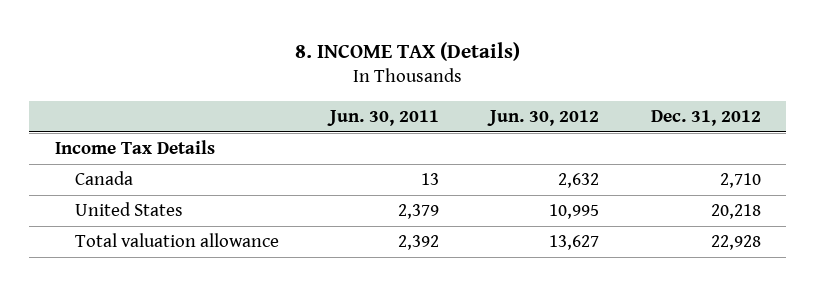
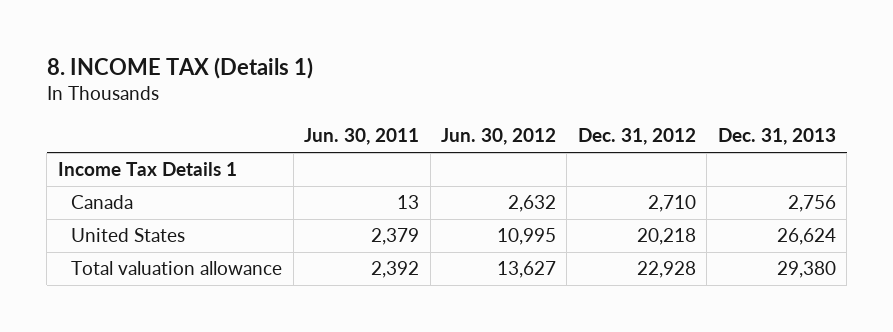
[294,41,520,61] 8. INCOME TAX (Details) -> [46,57,313,80] 8. INCOME TAX (Details 1)
none -> [717,128,836,146] Dec. 31, 2013
[54,140,215,155] Income Tax Details -> [57,162,237,177] Income Tax Details 1

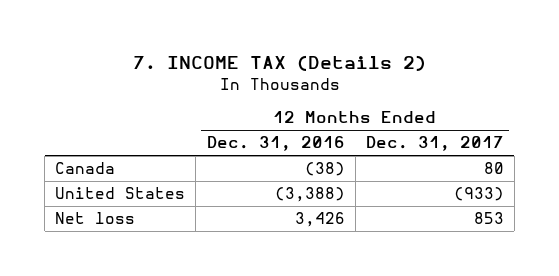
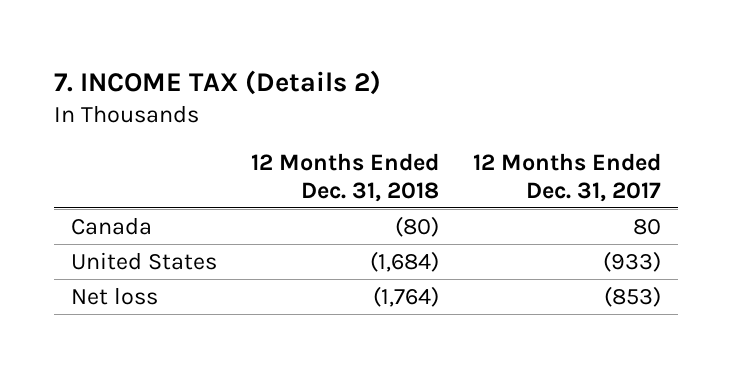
[206,136,345,152] Dec. 31, 2016 -> none
none -> [251,153,440,202] 12 Months Ended Dec. 31, 2018
[473,212,504,225] 853 -> [604,285,662,307] (853)

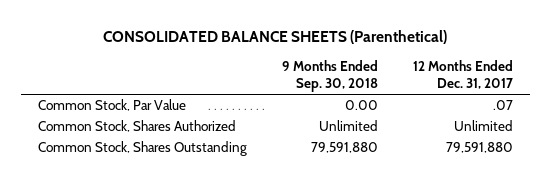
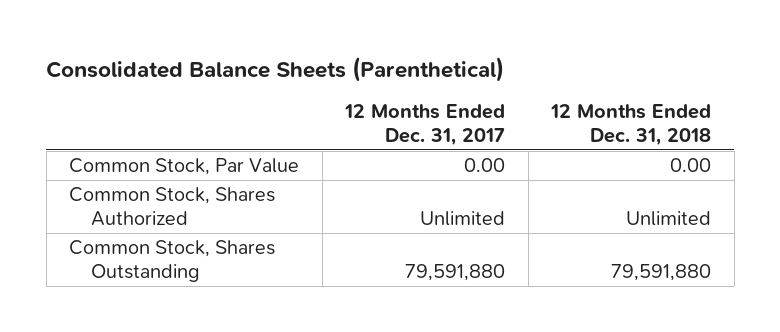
[103,29,448,44] CONSOLIDATED BALANCE SHEETS (Parenthetical) -> [46,56,505,82] Consolidated Balance Sheets (Parenthetical)
[281,59,378,93] 9 Months Ended Sep. 30, 2018 -> none
none -> [550,104,712,146] 12 Months Ended Dec. 31, 2018
[492,100,513,111] .07 -> [464,158,506,173] 0.00

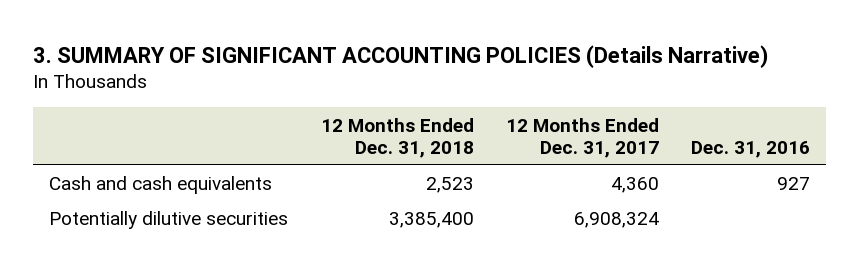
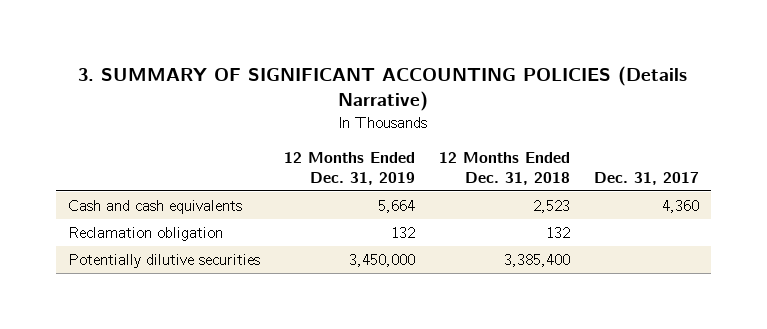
[505,117,659,158] 12 Months Ended Dec. 31, 2017 -> none
[691,140,811,158] Dec. 31, 2016 -> none
none -> [283,151,415,185] 12 Months Ended Dec. 31, 2019
none -> [593,171,699,185] Dec. 31, 2017
none -> [67,226,223,241] Reclamation obligation

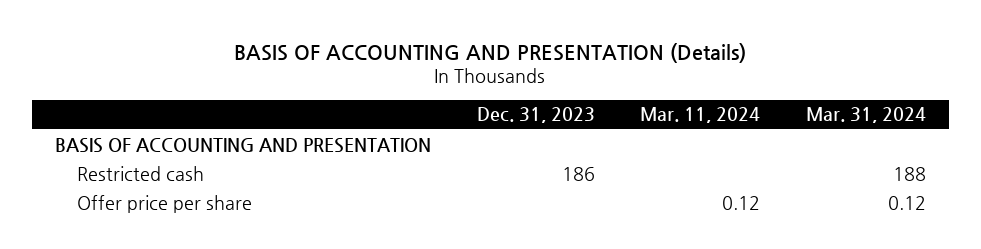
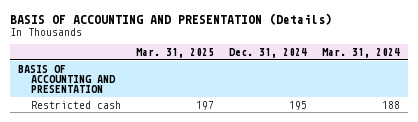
[476,107,595,124] Dec. 31, 2023 -> none
[640,107,761,124] Mar. 11, 2024 -> none
none -> [136,48,215,59] Mar. 31, 2025
none -> [229,48,308,59] Dec. 31, 2024
[76,194,252,213] Offer price per share -> none

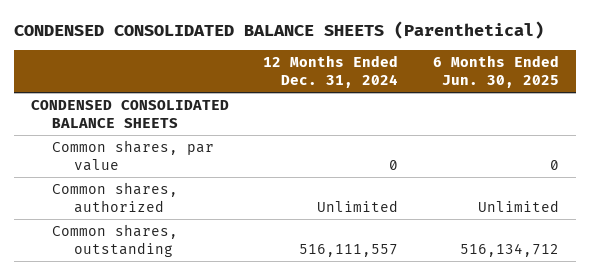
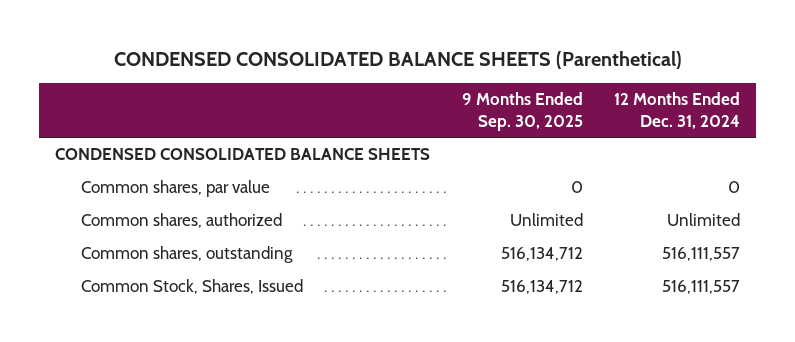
[432,54,559,89] 6 Months Ended Jun. 30, 2025 -> none
none -> [461,92,583,131] 9 Months Ended Sep. 30, 2025
none -> [81,279,304,295] Common Stock, Shares, Issued

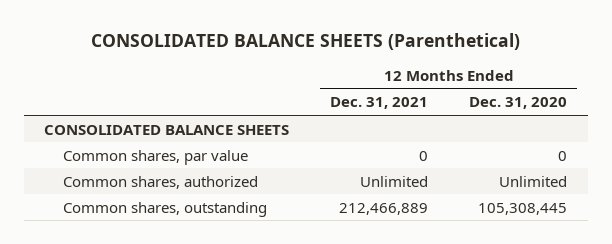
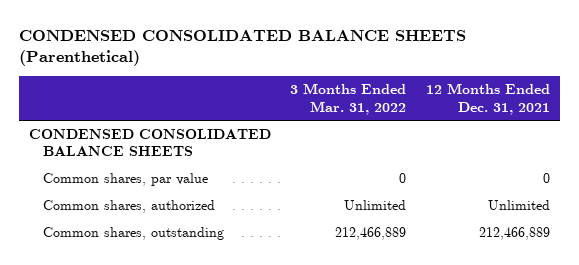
[90,33,520,51] CONSOLIDATED BALANCE SHEETS (Parenthetical) -> [19,29,467,67] CONDENSED CONSOLIDATED BALANCE SHEETS (Parenthetical)
[469,97,568,110] Dec. 31, 2020 -> none
none -> [290,83,407,115] 3 Months Ended Mar. 31, 2022
[44,124,290,135] CONSOLIDATED BALANCE SHEETS -> [28,129,271,157] CONDENSED CONSOLIDATED BALANCE SHEETS

